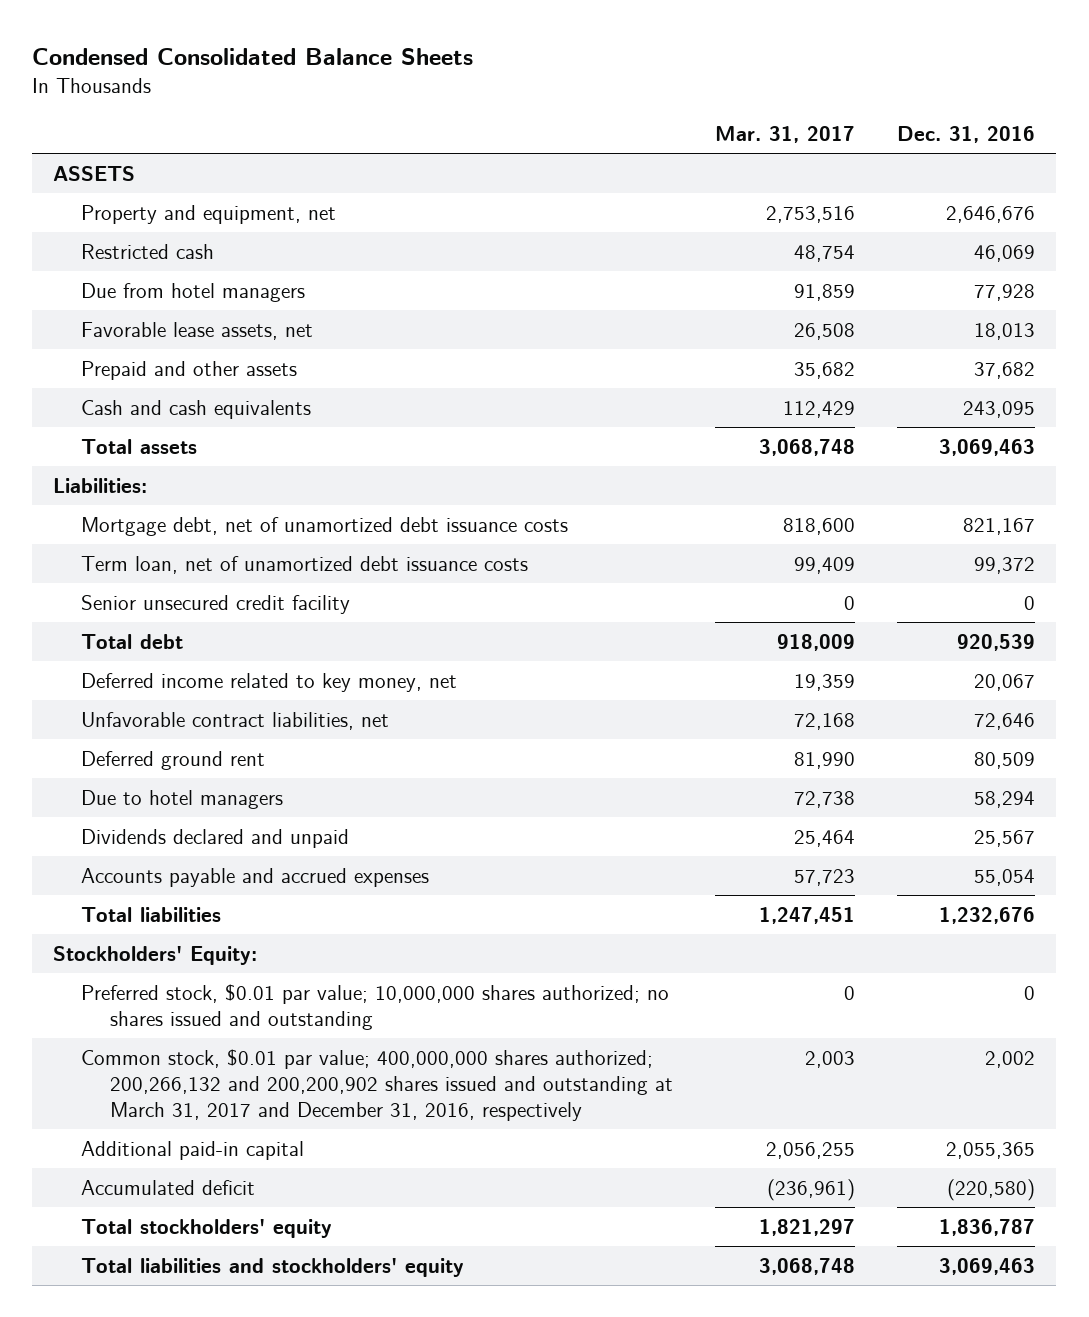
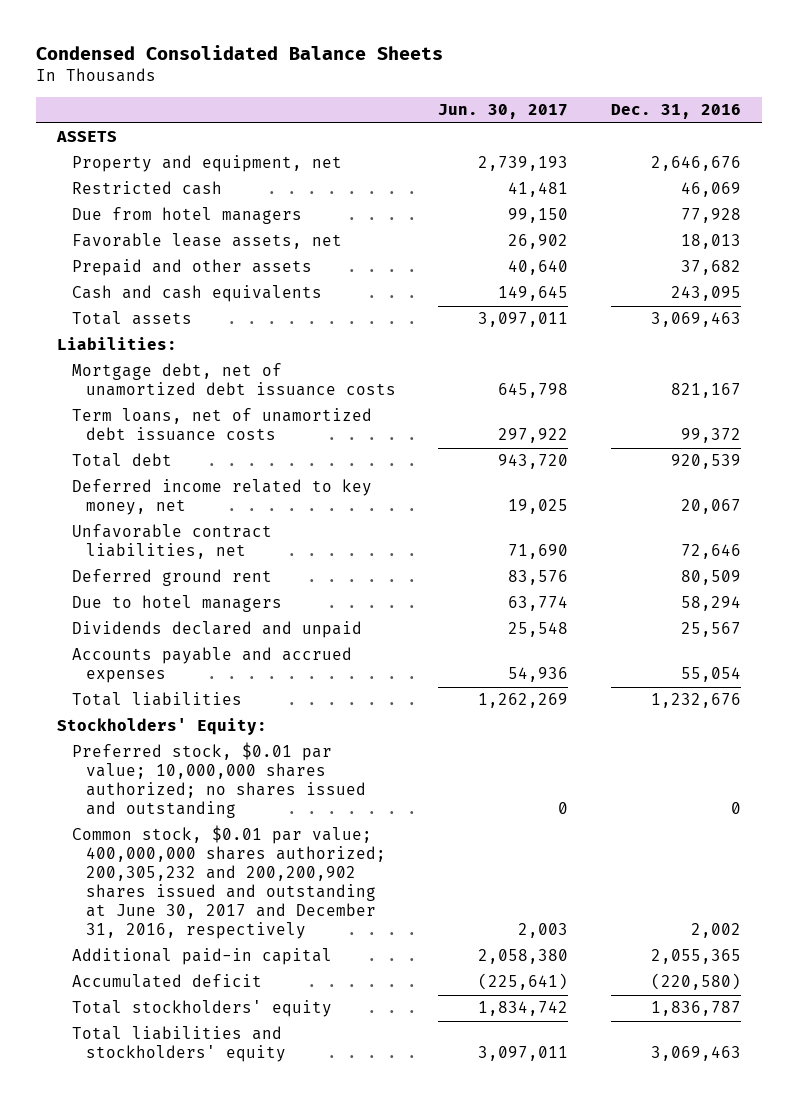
[715,125,856,143] Mar. 31, 2017 -> none
none -> [438,104,569,120] Jun. 30, 2017
[81,595,351,615] Senior unsecured credit facility -> none
[81,556,529,575] Term loan, net of unamortized debt issuance costs -> [71,408,372,442] Term loans, net of unamortized debt issuance costs
[81,1049,673,1121] Common stock, $0.01 par value; 400,000,000 shares authorized; 200,266,132 and 200,200,902 shares issued and outstanding at March 31, 2017 and December 31, 2016, respectively -> [71,825,387,940] Common stock, $0.01 par value; 400,000,000 shares authorized; 200,305,232 and 200,200,902 shares issued and outstanding at June 30, 2017 and December 31, 2016, respectively

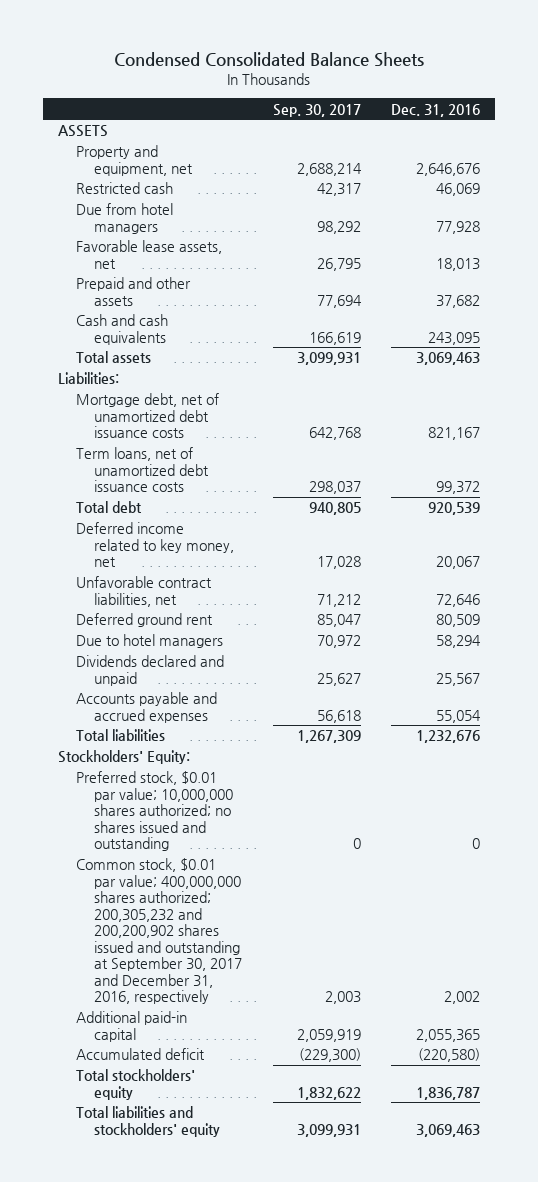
[438,104,569,120] Jun. 30, 2017 -> none
none -> [272,103,361,117] Sep. 30, 2017
[71,825,387,940] Common stock, $0.01 par value; 400,000,000 shares authorized; 200,305,232 and 200,200,902 shares issued and outstanding at June 30, 2017 and December 31, 2016, respectively -> [76,858,243,1005] Common stock, $0.01 par value; 400,000,000 shares authorized; 200,305,232 and 200,200,902 shares issued and outstanding at September 30, 2017 and December 31, 2016, respectively

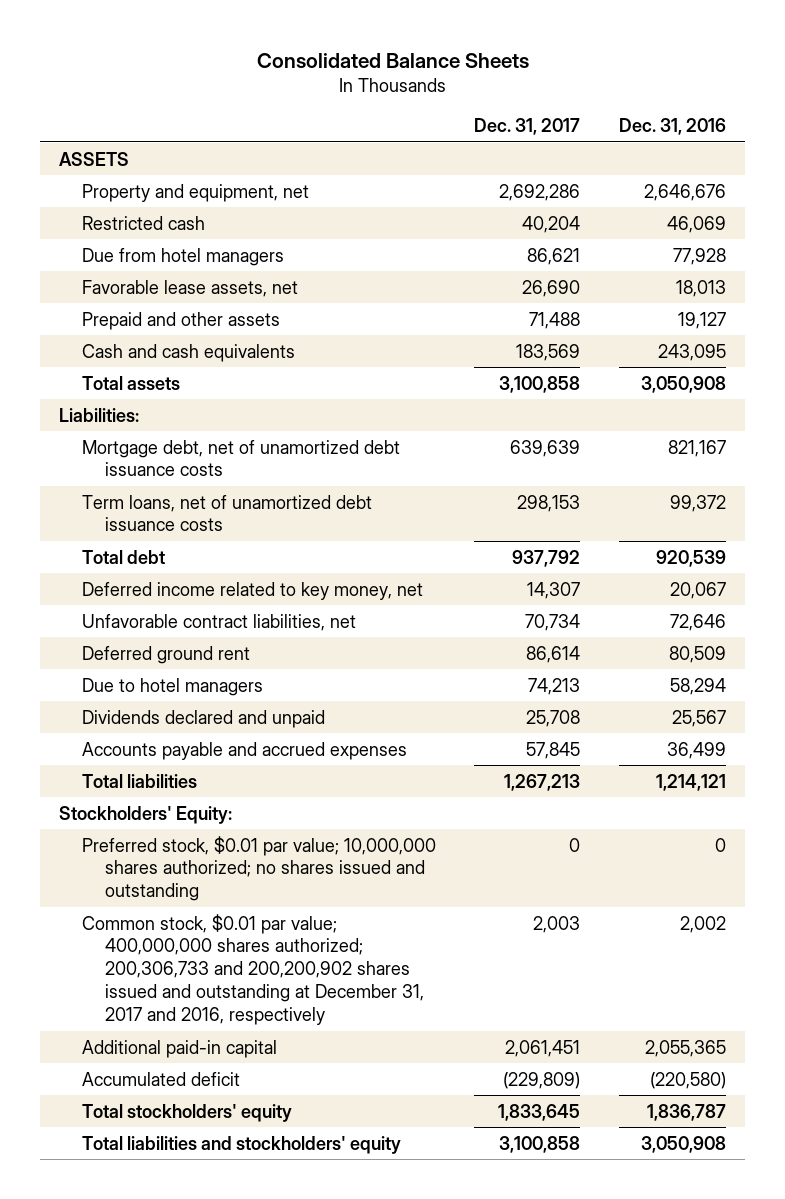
[113,52,424,68] Condensed Consolidated Balance Sheets -> [256,52,529,68] Consolidated Balance Sheets
[272,103,361,117] Sep. 30, 2017 -> none
none -> [474,118,581,136] Dec. 31, 2017
[435,294,480,308] 37,682 -> [677,311,726,329] 19,127
[415,352,480,366] 3,069,463 -> [640,375,726,393] 3,050,908
[435,709,481,723] 55,054 -> [666,741,726,759] 36,499
[415,730,480,744] 1,232,676 -> [655,773,726,791] 1,214,121
[76,858,243,1005] Common stock, $0.01 par value; 400,000,000 shares authorized; 200,305,232 and 200,200,902 shares issued and outstanding at September 30, 2017 and December 31, 2016, respectively -> [82,913,424,1026] Common stock, $0.01 par value; 400,000,000 shares authorized; 200,306,733 and 200,200,902 shares issued and outstanding at December 31, 2017 and 2016, respectively
[415,1123,480,1137] 3,069,463 -> [640,1135,726,1153] 3,050,908

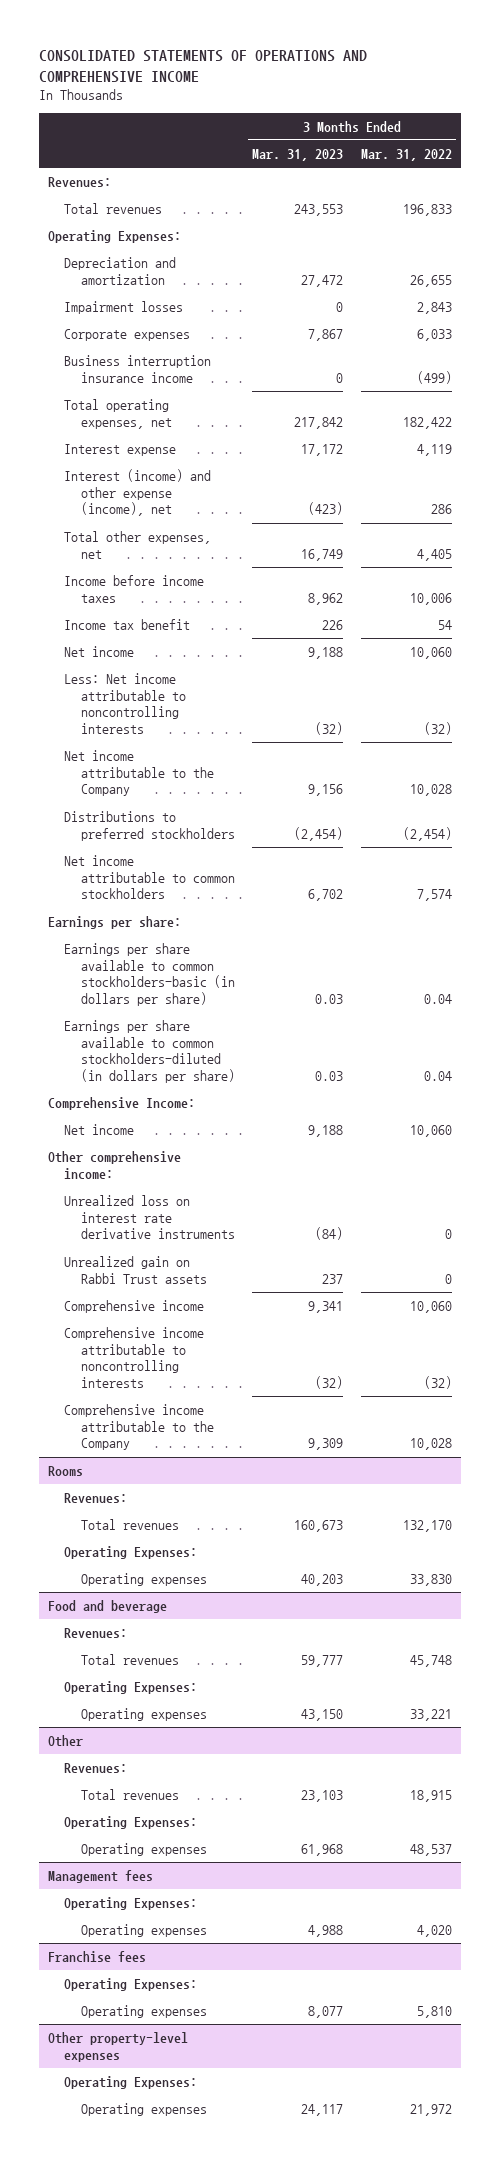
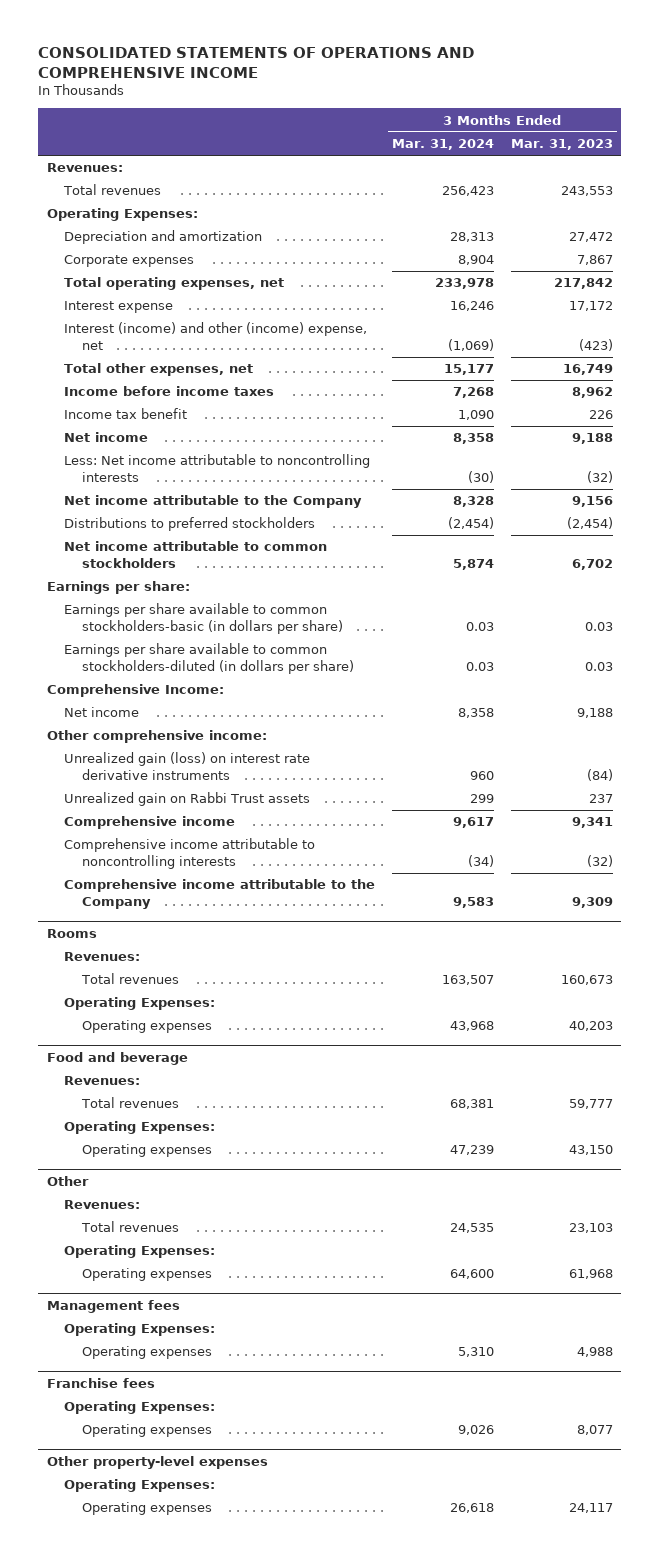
[360,148,452,161] Mar. 31, 2022 -> none
none -> [392,139,495,151] Mar. 31, 2024
[64,300,184,314] Impairment losses -> none
[64,354,212,383] Business interruption insurance income -> none
[64,468,212,517] Interest (income) and other expense (income), net -> [64,322,368,350] Interest (income) and other (income) expense, net
[64,1194,236,1240] Unrealized loss on interest rate derivative instruments -> [64,752,311,780] Unrealized gain (loss) on interest rate derivative instruments

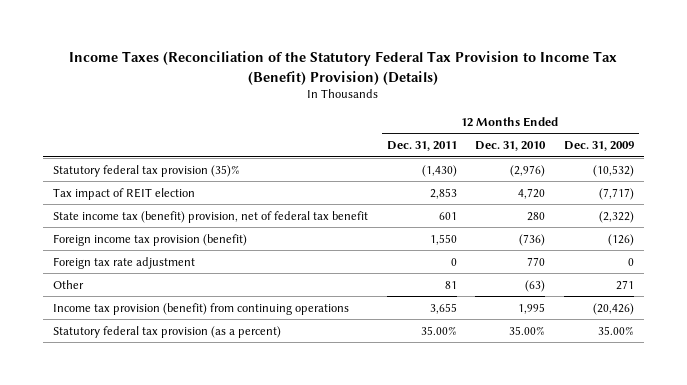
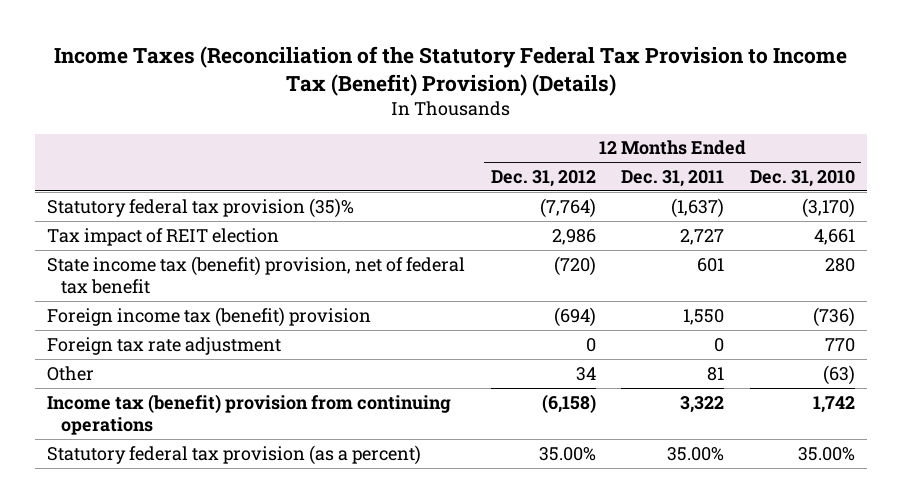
[564,141,635,152] Dec. 31, 2009 -> none
none -> [490,170,596,188] Dec. 31, 2012
[421,164,457,177] (1,430) -> [671,197,725,218] (1,637)
[510,164,546,177] (2,976) -> [801,197,855,218] (3,170)
[429,187,457,199] 2,853 -> [680,228,725,245] 2,727
[518,187,546,199] 4,720 -> [813,228,855,245] 4,661
[52,233,247,246] Foreign income tax provision (benefit) -> [47,306,372,327] Foreign income tax (benefit) provision
[52,302,349,315] Income tax provision (benefit) from continuing operations -> [47,393,452,435] Income tax (benefit) provision from continuing operations
[429,302,457,314] 3,655 -> [680,395,725,413] 3,322
[518,302,546,314] 1,995 -> [812,395,855,413] 1,742

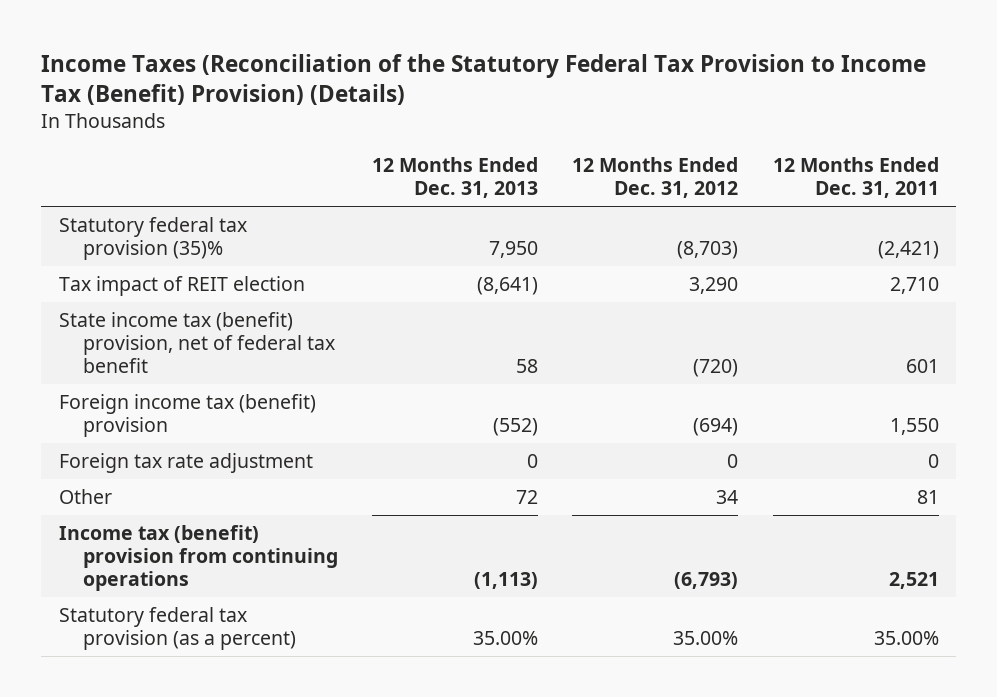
[749,170,855,188] Dec. 31, 2010 -> none
none -> [371,157,538,198] 12 Months Ended Dec. 31, 2013
[539,197,596,218] (7,764) -> [677,240,739,259] (8,703)
[671,197,725,218] (1,637) -> [877,240,939,259] (2,421)
[551,228,596,245] 2,986 -> [689,277,739,295] 3,290
[680,228,725,245] 2,727 -> [889,277,939,295] 2,710
[541,393,596,413] (6,158) -> [674,571,739,589] (6,793)
[680,395,725,413] 3,322 -> [888,571,939,589] 2,521

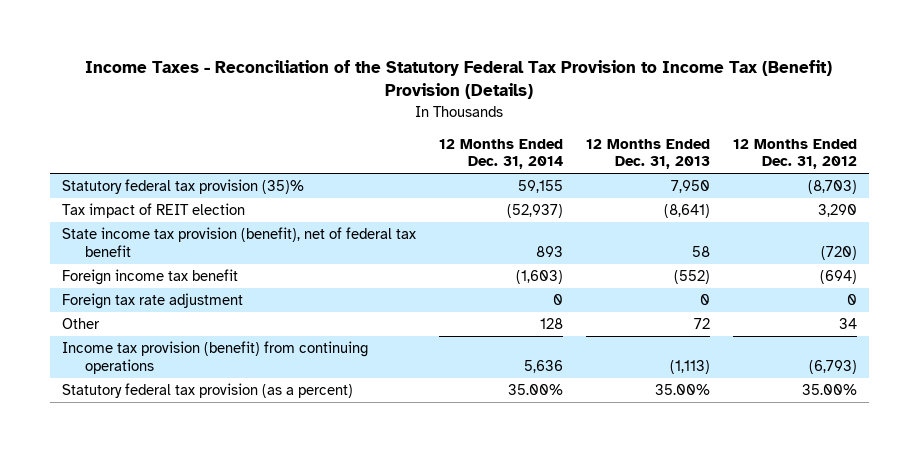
[41,53,927,105] Income Taxes (Reconciliation of the Statutory Federal Tax Provision to Income Tax (Benefit) Provision) (Details) -> [85,60,833,100] Income Taxes - Reconciliation of the Statutory Federal Tax Provision to Income Tax (Benefit) Provision (Details)
[772,157,939,198] 12 Months Ended Dec. 31, 2011 -> none
none -> [438,138,563,170] 12 Months Ended Dec. 31, 2014
[58,312,335,373] State income tax (benefit) provision, net of federal tax benefit -> [61,227,416,257] State income tax provision (benefit), net of federal tax benefit
[58,394,316,437] Foreign income tax (benefit) provision -> [61,269,238,286] Foreign income tax benefit
[58,525,338,591] Income tax (benefit) provision from continuing operations -> [61,341,368,374] Income tax provision (benefit) from continuing operations

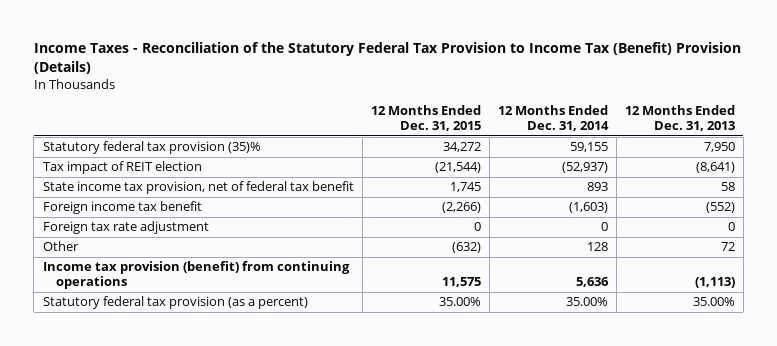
[733,138,858,170] 12 Months Ended Dec. 31, 2012 -> none
none -> [370,105,481,132] 12 Months Ended Dec. 31, 2015
[61,227,416,257] State income tax provision (benefit), net of federal tax benefit -> [42,181,354,195] State income tax provision, net of federal tax benefit

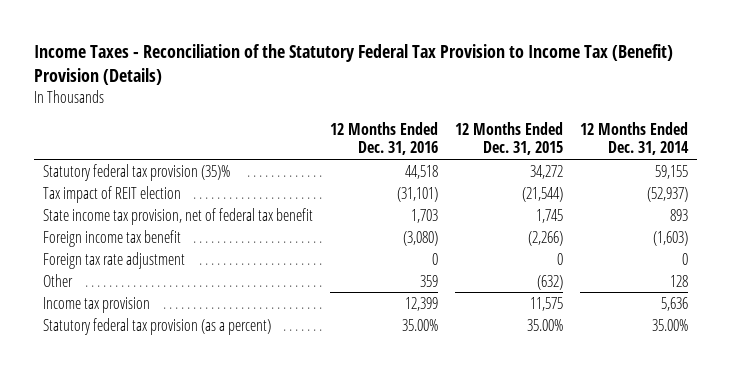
[624,105,735,132] 12 Months Ended Dec. 31, 2013 -> none
none -> [330,121,439,156] 12 Months Ended Dec. 31, 2016
[42,261,350,290] Income tax provision (benefit) from continuing operations -> [42,296,150,313] Income tax provision

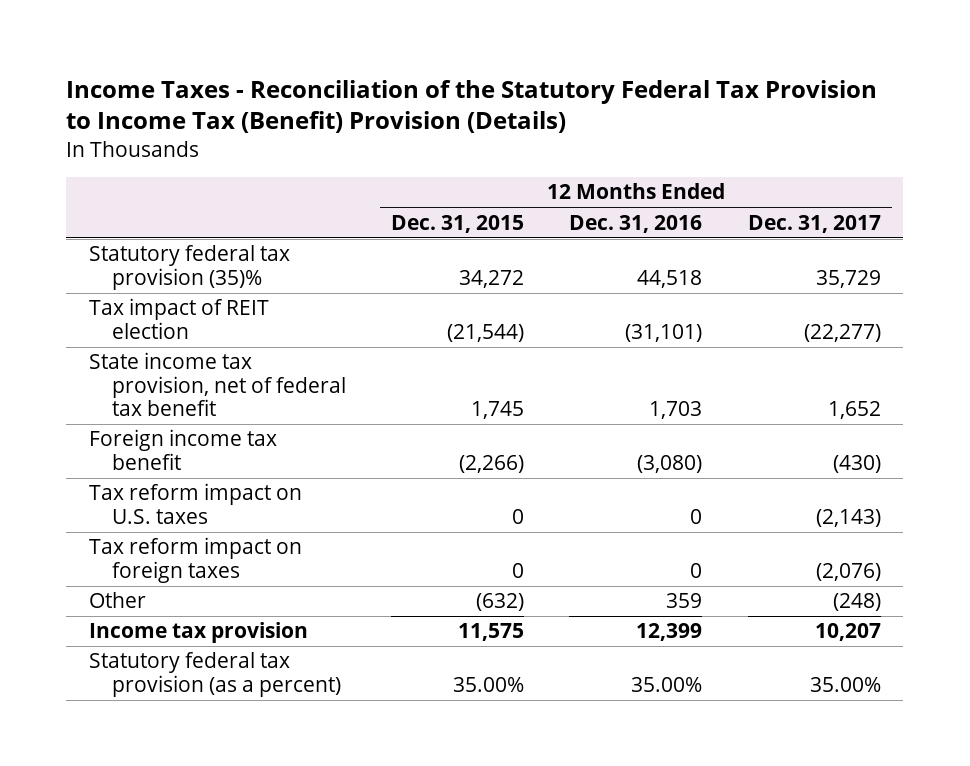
[580,121,690,156] 12 Months Ended Dec. 31, 2014 -> none
none -> [747,214,881,233] Dec. 31, 2017
none -> [89,483,303,524] Tax reform impact on U.S. taxes
[42,251,185,269] Foreign tax rate adjustment -> [89,537,303,583] Tax reform impact on foreign taxes

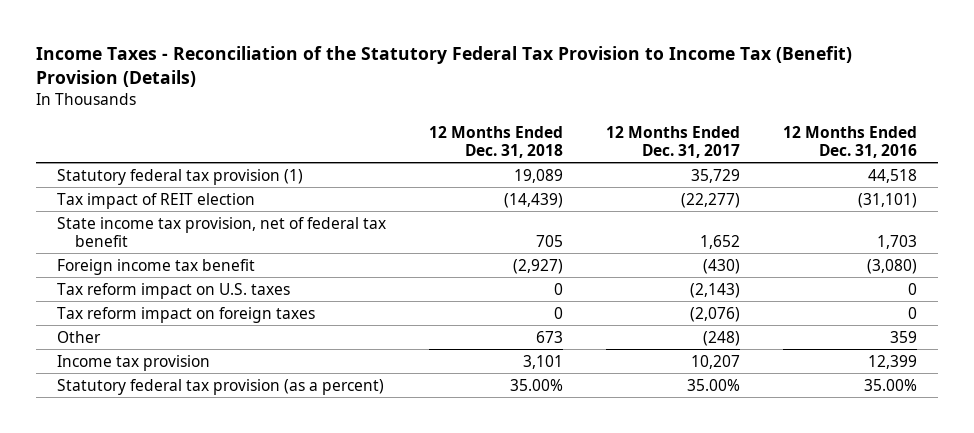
[390,214,524,233] Dec. 31, 2015 -> none
none -> [429,125,564,158] 12 Months Ended Dec. 31, 2018
[89,245,291,290] Statutory federal tax provision (35)% -> [57,168,304,185] Statutory federal tax provision (1)

